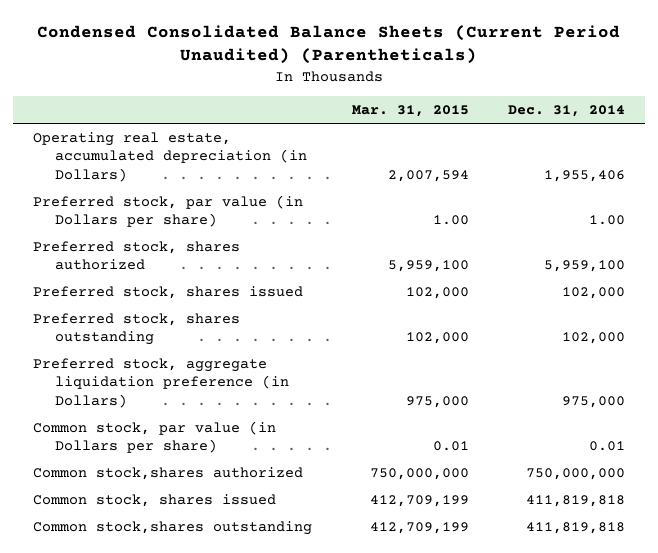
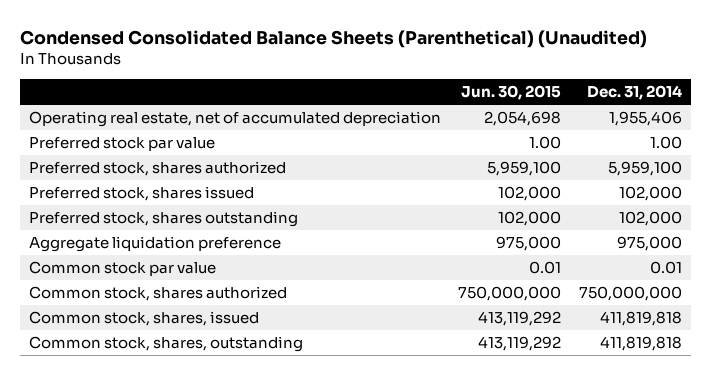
[37,24,621,65] Condensed Consolidated Balance Sheets (Current Period Unaudited) (Parentheticals) -> [19,29,647,48] Condensed Consolidated Balance Sheets (Parenthetical) (Unaudited)
[351,105,469,118] Mar. 31, 2015 -> none
none -> [461,85,562,101] Jun. 30, 2015
[32,131,308,183] Operating real estate, accumulated depreciation (in Dollars) -> [28,111,441,128] Operating real estate, net of accumulated depreciation
[32,194,303,228] Preferred stock, par value (in Dollars per share) -> [28,137,215,152] Preferred stock par value
[32,357,290,409] Preferred stock, aggregate liquidation preference (in Dollars) -> [28,236,281,253] Aggregate liquidation preference
[32,420,276,454] Common stock, par value (in Dollars per share) -> [28,261,216,277] Common stock par value
[32,466,303,480] Common stock,shares authorized -> [28,286,287,302] Common stock, shares authorized
[32,493,276,507] Common stock, shares issued -> [28,311,259,327] Common stock, shares, issued
[32,520,312,535] Common stock,shares outstanding -> [28,336,303,353] Common stock, shares, outstanding

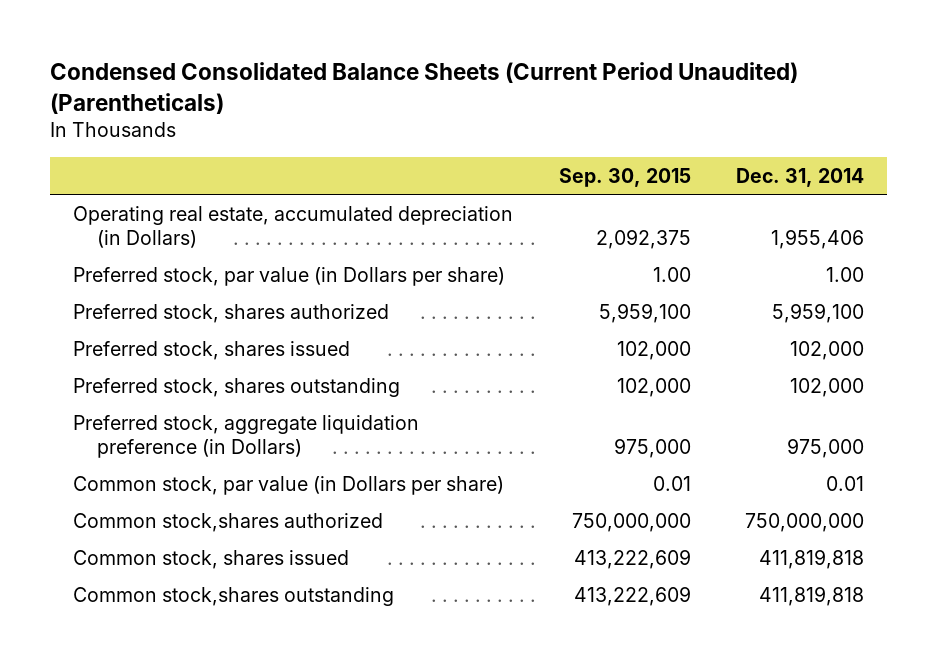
[19,29,647,48] Condensed Consolidated Balance Sheets (Parenthetical) (Unaudited) -> [50,62,799,114] Condensed Consolidated Balance Sheets (Current Period Unaudited) (Parentheticals)
[461,85,562,101] Jun. 30, 2015 -> none
none -> [558,167,691,187] Sep. 30, 2015
[28,111,441,128] Operating real estate, net of accumulated depreciation -> [72,205,513,248] Operating real estate, accumulated depreciation (in Dollars)
[28,137,215,152] Preferred stock par value -> [72,266,505,286] Preferred stock, par value (in Dollars per share)
[28,236,281,253] Aggregate liquidation preference -> [72,414,419,458] Preferred stock, aggregate liquidation preference (in Dollars)
[28,261,216,277] Common stock par value -> [72,475,504,495] Common stock, par value (in Dollars per share)
[28,286,287,302] Common stock, shares authorized -> [72,512,383,532] Common stock,shares authorized
[28,311,259,327] Common stock, shares, issued -> [72,549,349,569] Common stock, shares issued
[28,336,303,353] Common stock, shares, outstanding -> [72,586,394,606] Common stock,shares outstanding

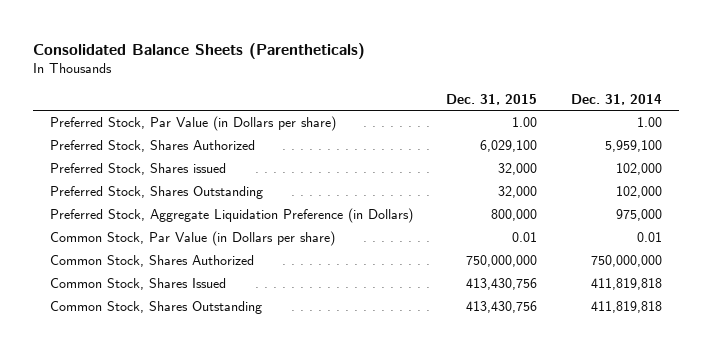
[50,62,799,114] Condensed Consolidated Balance Sheets (Current Period Unaudited) (Parentheticals) -> [32,42,365,59] Consolidated Balance Sheets (Parentheticals)
[558,167,691,187] Sep. 30, 2015 -> none
none -> [446,93,538,105] Dec. 31, 2015
[72,205,513,248] Operating real estate, accumulated depreciation (in Dollars) -> none
[72,266,505,286] Preferred stock, par value (in Dollars per share) -> [49,116,336,132] Preferred Stock, Par Value (in Dollars per share)
[72,303,389,323] Preferred stock, shares authorized -> [49,140,255,153] Preferred Stock, Shares Authorized
[72,340,350,360] Preferred stock, shares issued -> [49,163,226,176] Preferred Stock, Shares issued
[72,377,400,397] Preferred stock, shares outstanding -> [49,186,263,200] Preferred Stock, Shares Outstanding
[72,414,419,458] Preferred stock, aggregate liquidation preference (in Dollars) -> [49,208,413,224] Preferred Stock, Aggregate Liquidation Preference (in Dollars)
[72,475,504,495] Common stock, par value (in Dollars per share) -> [49,231,335,247] Common Stock, Par Value (in Dollars per share)
[72,512,383,532] Common stock,shares authorized -> [49,255,254,268] Common Stock, Shares Authorized
[72,549,349,569] Common stock, shares issued -> [49,278,226,291] Common Stock, Shares Issued
[72,586,394,606] Common stock,shares outstanding -> [49,301,262,315] Common Stock, Shares Outstanding

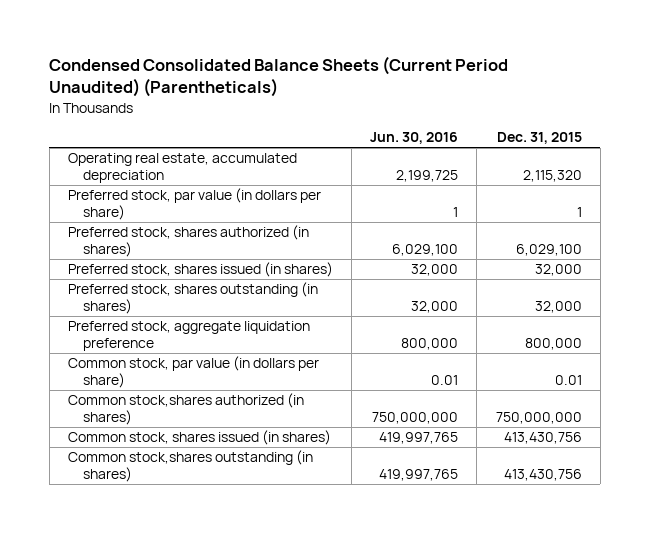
[32,42,365,59] Consolidated Balance Sheets (Parentheticals) -> [49,56,509,98] Condensed Consolidated Balance Sheets (Current Period Unaudited) (Parentheticals)
[570,93,662,105] Dec. 31, 2014 -> none
none -> [370,132,459,145] Jun. 30, 2016
none -> [67,153,297,184] Operating real estate, accumulated depreciation
[49,116,336,132] Preferred Stock, Par Value (in Dollars per share) -> [67,188,321,221] Preferred stock, par value (in dollars per share)
[512,117,538,128] 1.00 -> [576,207,582,218] 1
[49,140,255,153] Preferred Stock, Shares Authorized -> [67,225,309,258] Preferred stock, shares authorized (in shares)
[49,163,226,176] Preferred Stock, Shares issued -> [67,262,333,278] Preferred stock, shares issued (in shares)
[49,186,263,200] Preferred Stock, Shares Outstanding -> [67,282,318,315] Preferred stock, shares outstanding (in shares)
[49,208,413,224] Preferred Stock, Aggregate Liquidation Preference (in Dollars) -> [67,321,310,352] Preferred stock, aggregate liquidation preference
[49,231,335,247] Common Stock, Par Value (in Dollars per share) -> [67,356,319,389] Common stock, par value (in dollars per share)
[49,255,254,268] Common Stock, Shares Authorized -> [67,393,304,426] Common stock,shares authorized (in shares)
[49,278,226,291] Common Stock, Shares Issued -> [67,430,331,446] Common stock, shares issued (in shares)
[49,301,262,315] Common Stock, Shares Outstanding -> [67,450,313,483] Common stock,shares outstanding (in shares)

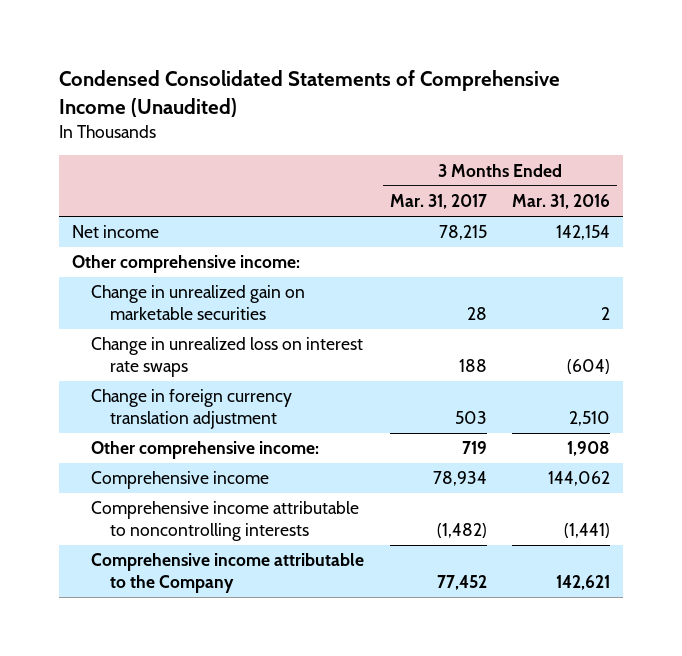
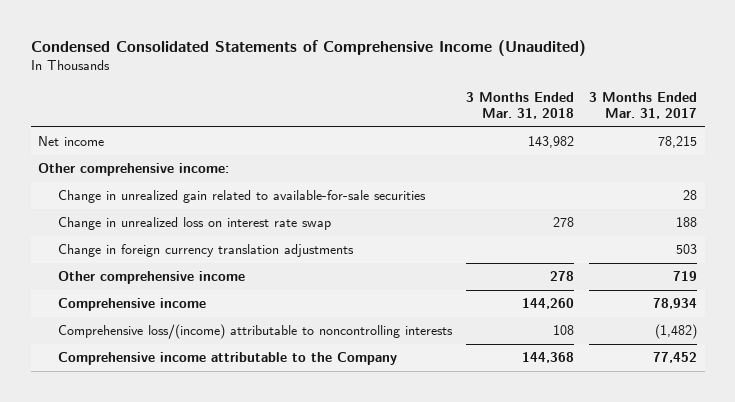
[512,194,611,210] Mar. 31, 2016 -> none
none -> [466,91,575,120] 3 Months Ended Mar. 31, 2018
[90,285,305,320] Change in unrealized gain on marketable securities -> [57,190,426,204] Change in unrealized gain related to available-for-sale securities
[90,337,363,377] Change in unrealized loss on interest rate swaps -> [57,217,331,231] Change in unrealized loss on interest rate swap
[90,389,292,429] Change in foreign currency translation adjustment -> [57,244,354,258] Change in foreign currency translation adjustments
[90,441,319,460] Other comprehensive income: -> [57,271,245,285] Other comprehensive income
[90,501,359,541] Comprehensive income attributable to noncontrolling interests -> [57,324,453,340] Comprehensive loss/(income) attributable to noncontrolling interests

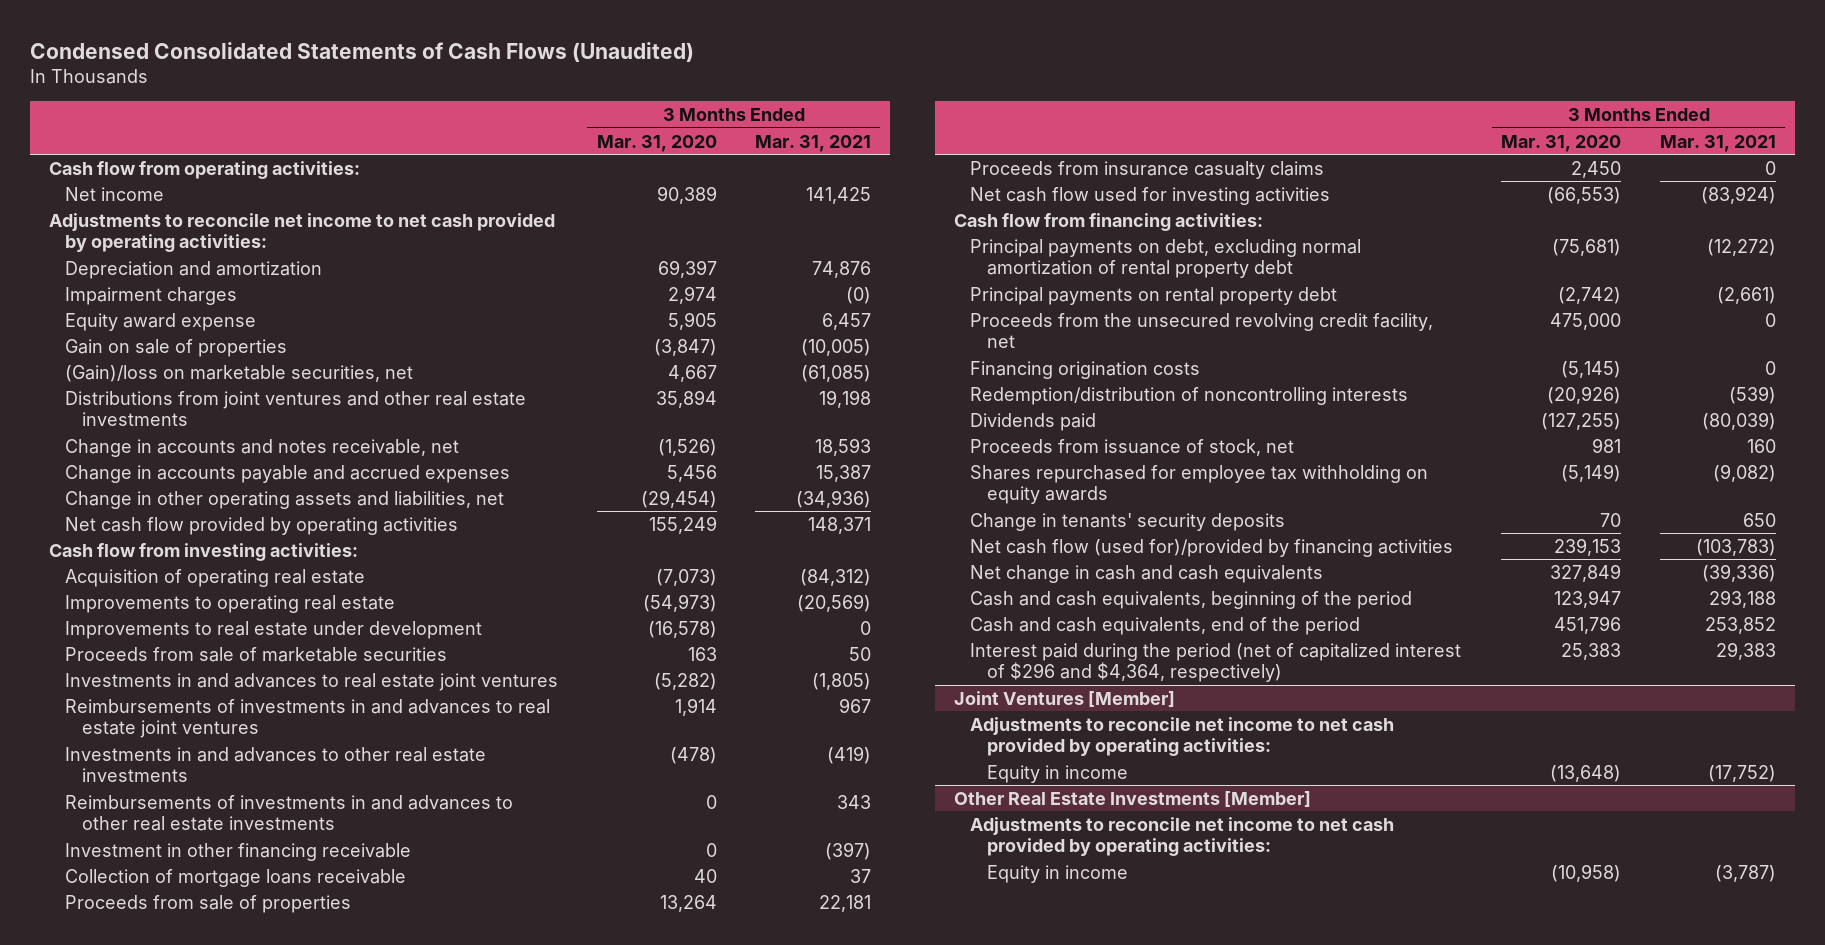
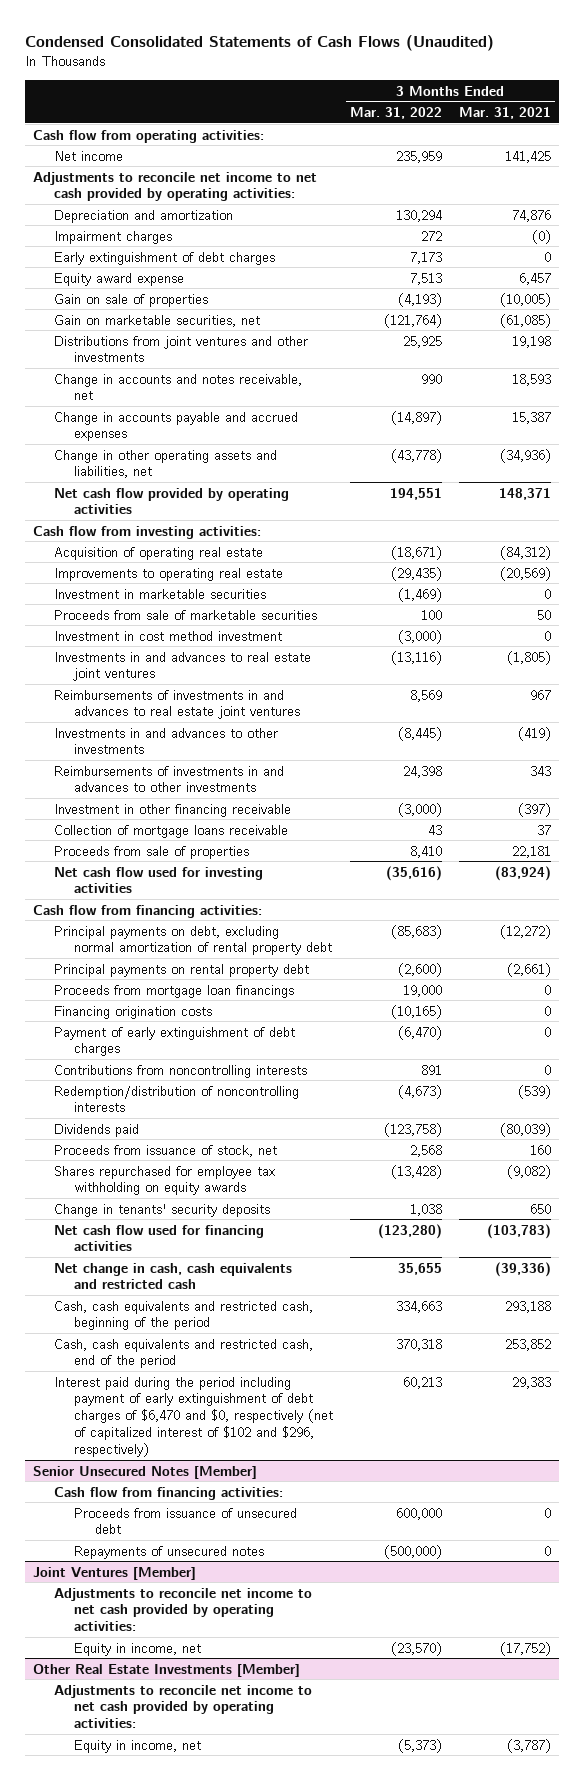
[596,134,717,152] Mar. 31, 2020 -> none
none -> [350,107,443,120] Mar. 31, 2022
none -> [53,251,275,265] Early extinguishment of debt charges
[65,364,414,382] (Gain)/loss on marketable securities, net -> [53,314,260,327] Gain on marketable securities, net
[65,390,527,427] Distributions from joint ventures and other real estate investments -> [53,335,308,363] Distributions from joint ventures and other investments
[65,620,483,639] Improvements to real estate under development -> none
none -> [53,588,266,599] Investment in marketable securities
none -> [53,630,282,641] Investment in cost method investment
[65,746,487,783] Investments in and advances to other real estate investments -> [53,727,278,755] Investments in and advances to other investments
[65,794,514,832] Reimbursements of investments in and advances to other real estate investments -> [53,765,284,793] Reimbursements of investments in and advances to other investments
[970,160,1325,179] Proceeds from insurance casualty claims -> none
[970,312,1434,349] Proceeds from the unsecured revolving credit facility, net -> none
none -> [53,984,294,998] Proceeds from mortgage loan financings
none -> [53,1026,295,1057] Payment of early extinguishment of debt charges
none -> [53,1064,307,1078] Contributions from noncontrolling interests
[970,538,1454,557] Net cash flow (used for)/provided by financing activities -> [53,1224,264,1252] Net cash flow used for financing activities
[970,564,1324,583] Net change in cash and cash equivalents -> [53,1262,292,1290] Net change in cash, cash equivalents and restricted cash
[970,590,1413,609] Cash and cash equivalents, beginning of the period -> [53,1300,313,1331] Cash, cash equivalents and restricted cash, beginning of the period
[970,616,1361,635] Cash and cash equivalents, end of the period -> [53,1338,313,1369] Cash, cash equivalents and restricted cash, end of the period
[970,642,1462,683] Interest paid during the period (net of capitalized interest of $296 and $4,364, respectively) -> [53,1376,334,1457] Interest paid during the period including payment of early extinguishment of debt charges of $6,470 and $0, respectively (net of capitalized interest of $102 and $296, respectively)
none -> [33,1465,258,1479] Senior Unsecured Notes [Member]
none -> [53,1486,283,1500] Cash flow from financing activities:
none -> [74,1507,298,1535] Proceeds from issuance of unsecured debt
none -> [74,1545,265,1559] Repayments of unsecured notes
[986,764,1128,783] Equity in income -> [74,1642,202,1656] Equity in income, net
[986,864,1128,883] Equity in income -> [74,1739,202,1753] Equity in income, net

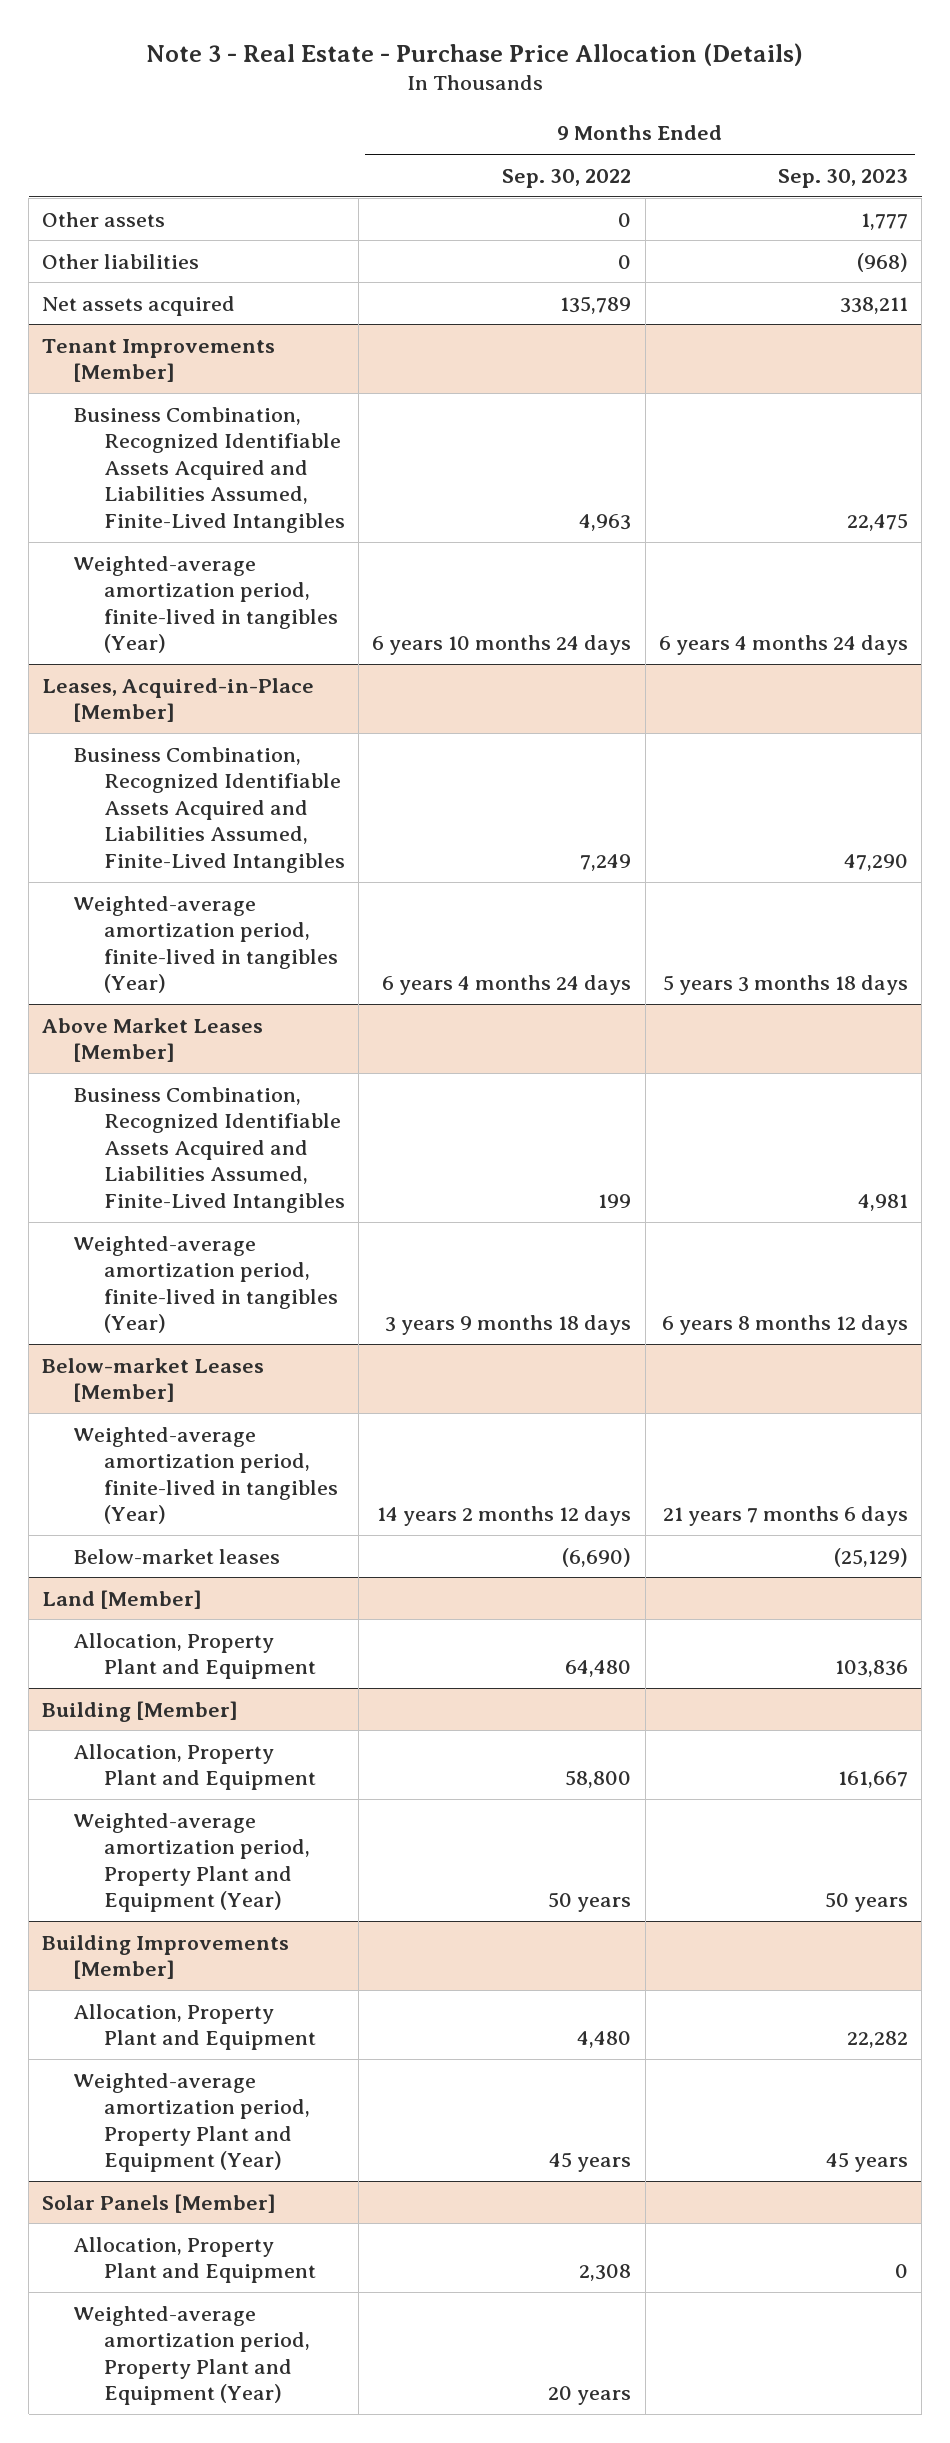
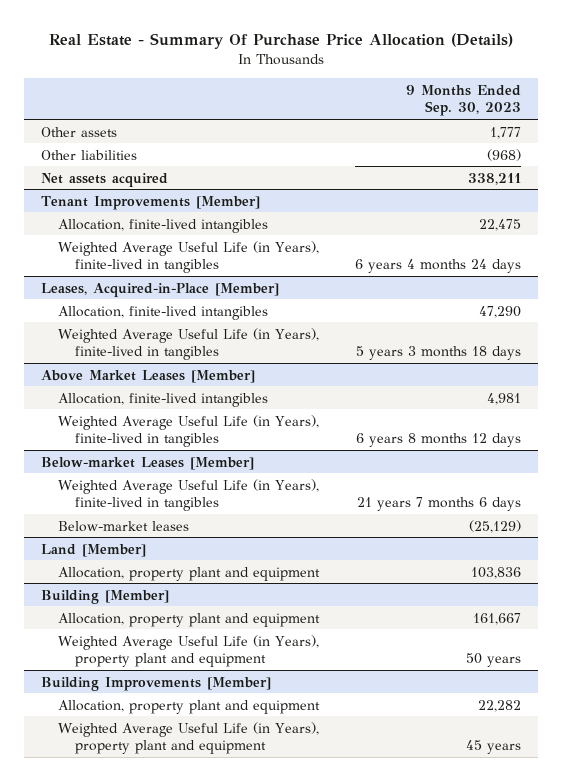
[146,42,804,66] Note 3 - Real Estate - Purchase Price Allocation (Details) -> [49,33,514,50] Real Estate - Summary Of Purchase Price Allocation (Details)
[502,168,632,188] Sep. 30, 2022 -> none
[73,406,345,533] Business Combination, Recognized Identifiable Assets Acquired and Liabilities Assumed, Finite-Lived Intangibles -> [58,218,269,233] Allocation, finite-lived intangibles
[73,555,338,654] Weighted-average amortization period, finite-lived in tangibles (Year) -> [58,240,320,274] Weighted Average Useful Life (in Years), finite-lived in tangibles
[73,746,345,873] Business Combination, Recognized Identifiable Assets Acquired and Liabilities Assumed, Finite-Lived Intangibles -> [58,305,269,320] Allocation, finite-lived intangibles
[73,895,338,994] Weighted-average amortization period, finite-lived in tangibles (Year) -> [58,327,320,361] Weighted Average Useful Life (in Years), finite-lived in tangibles
[73,1086,345,1213] Business Combination, Recognized Identifiable Assets Acquired and Liabilities Assumed, Finite-Lived Intangibles -> [58,392,269,407] Allocation, finite-lived intangibles
[73,1235,338,1334] Weighted-average amortization period, finite-lived in tangibles (Year) -> [58,414,320,448] Weighted Average Useful Life (in Years), finite-lived in tangibles
[73,1426,338,1525] Weighted-average amortization period, finite-lived in tangibles (Year) -> [58,478,320,512] Weighted Average Useful Life (in Years), finite-lived in tangibles
[73,1632,316,1680] Allocation, Property Plant and Equipment -> [58,566,321,581] Allocation, property plant and equipment
[73,1743,316,1791] Allocation, Property Plant and Equipment -> [58,612,321,627] Allocation, property plant and equipment
[73,1812,310,1913] Weighted-average amortization period, Property Plant and Equipment (Year) -> [58,634,320,668] Weighted Average Useful Life (in Years), property plant and equipment
[42,2193,277,2213] Solar Panels [Member] -> none
[73,2236,316,2284] Allocation, Property Plant and Equipment -> none
[73,2305,310,2406] Weighted-average amortization period, Property Plant and Equipment (Year) -> none
[73,2003,316,2051] Allocation, Property Plant and Equipment -> [58,699,321,714] Allocation, property plant and equipment
[73,2072,310,2173] Weighted-average amortization period, Property Plant and Equipment (Year) -> [58,721,320,755] Weighted Average Useful Life (in Years), property plant and equipment

